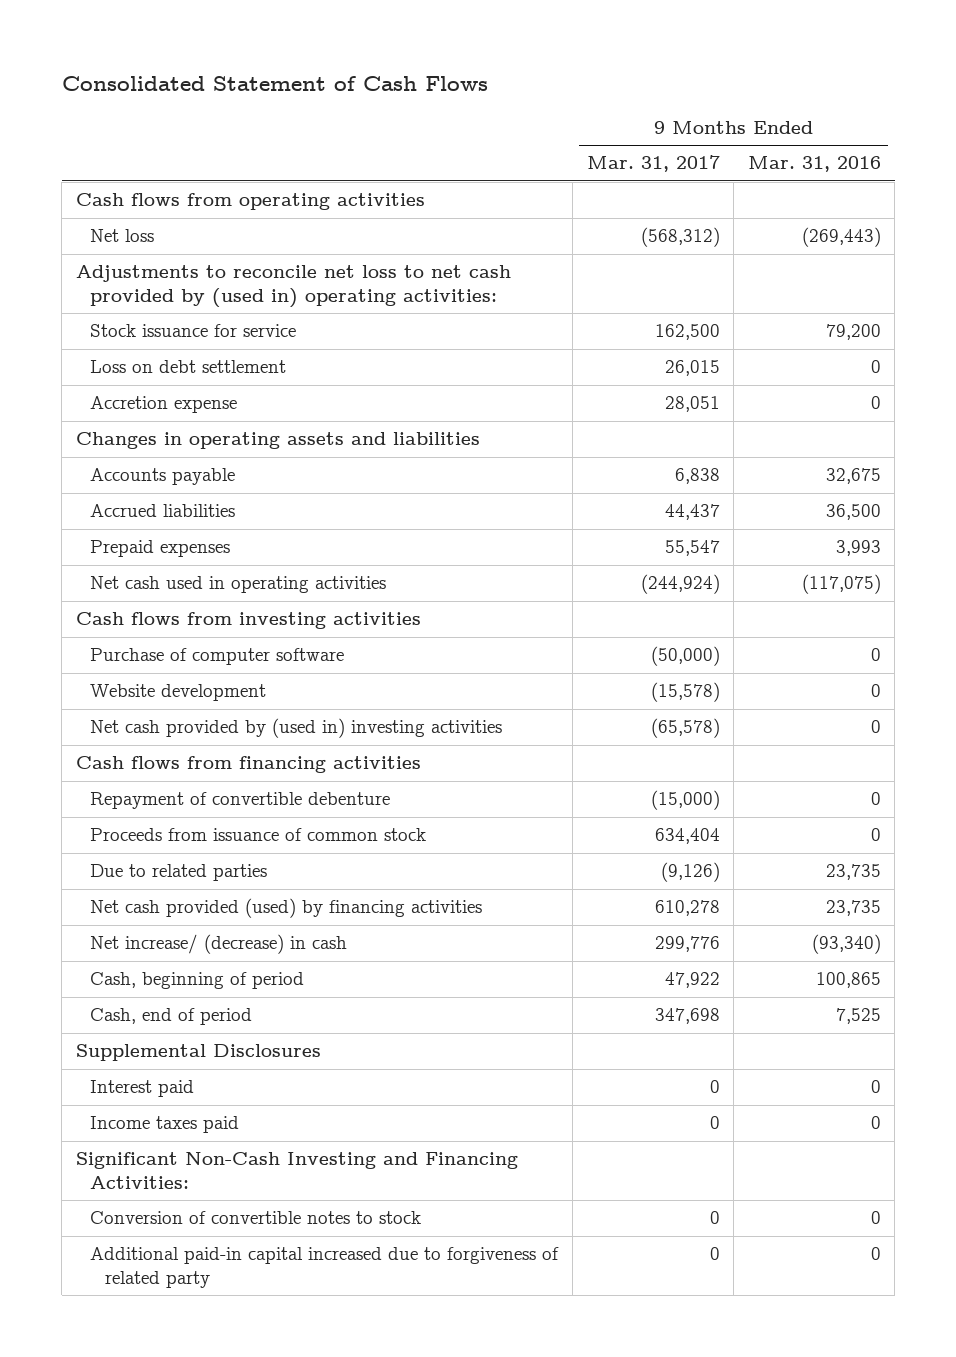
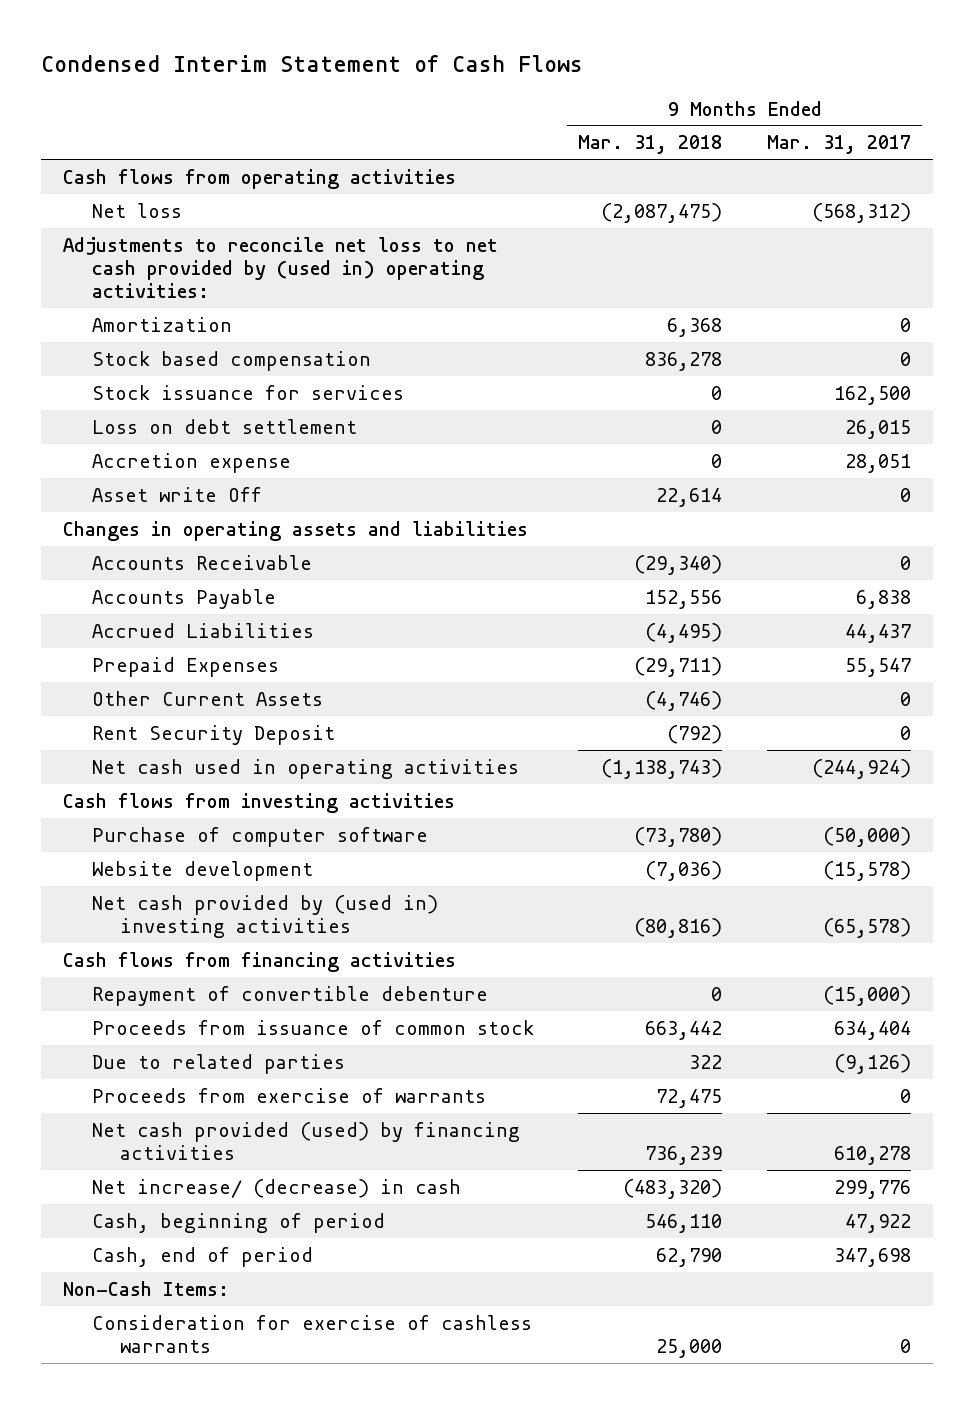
[61,75,488,91] Consolidated Statement of Cash Flows -> [40,54,583,72] Condensed Interim Statement of Cash Flows
[747,156,881,173] Mar. 31, 2016 -> none
none -> [578,135,723,155] Mar. 31, 2018
none -> [91,316,232,332] Amortization
none -> [91,350,371,371] Stock based compensation
[90,324,297,338] Stock issuance for service -> [91,384,404,400] Stock issuance for services
none -> [91,486,262,502] Asset write Off
none -> [91,554,312,570] Accounts Receivable
[90,468,236,486] Accounts payable -> [91,588,276,609] Accounts Payable
[90,504,236,518] Accrued liabilities -> [91,622,314,638] Accrued Liabilities
[90,540,231,558] Prepaid expenses -> [91,656,279,677] Prepaid Expenses
none -> [91,690,323,706] Other Current Assets
none -> [91,724,335,745] Rent Security Deposit
none -> [91,1087,486,1103] Proceeds from exercise of warrants
[75,1044,321,1062] Supplemental Disclosures -> none
[90,1080,195,1098] Interest paid -> none
[90,1116,240,1134] Income taxes paid -> none
[75,1152,518,1189] Significant Non-Cash Investing and Financing Activities: -> none
[90,1211,422,1225] Conversion of convertible notes to stock -> none
[90,1247,560,1288] Additional paid-in capital increased due to forgiveness of related party -> none
none -> [62,1280,229,1296] Non-Cash Items:
none -> [91,1314,532,1353] Consideration for exercise of cashless warrants

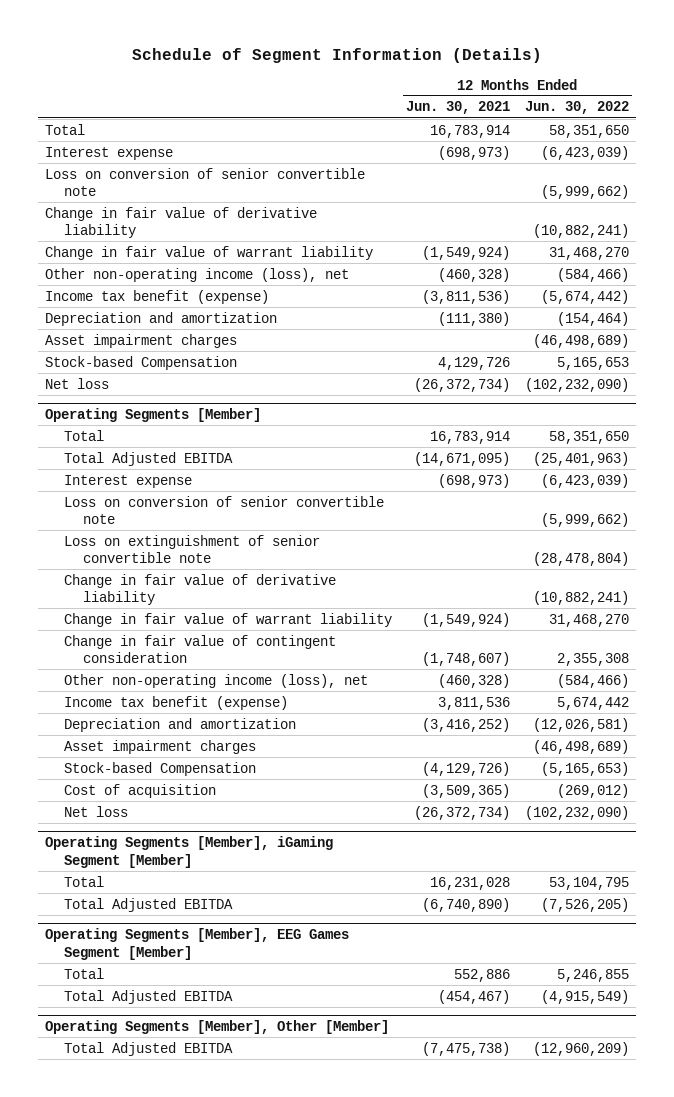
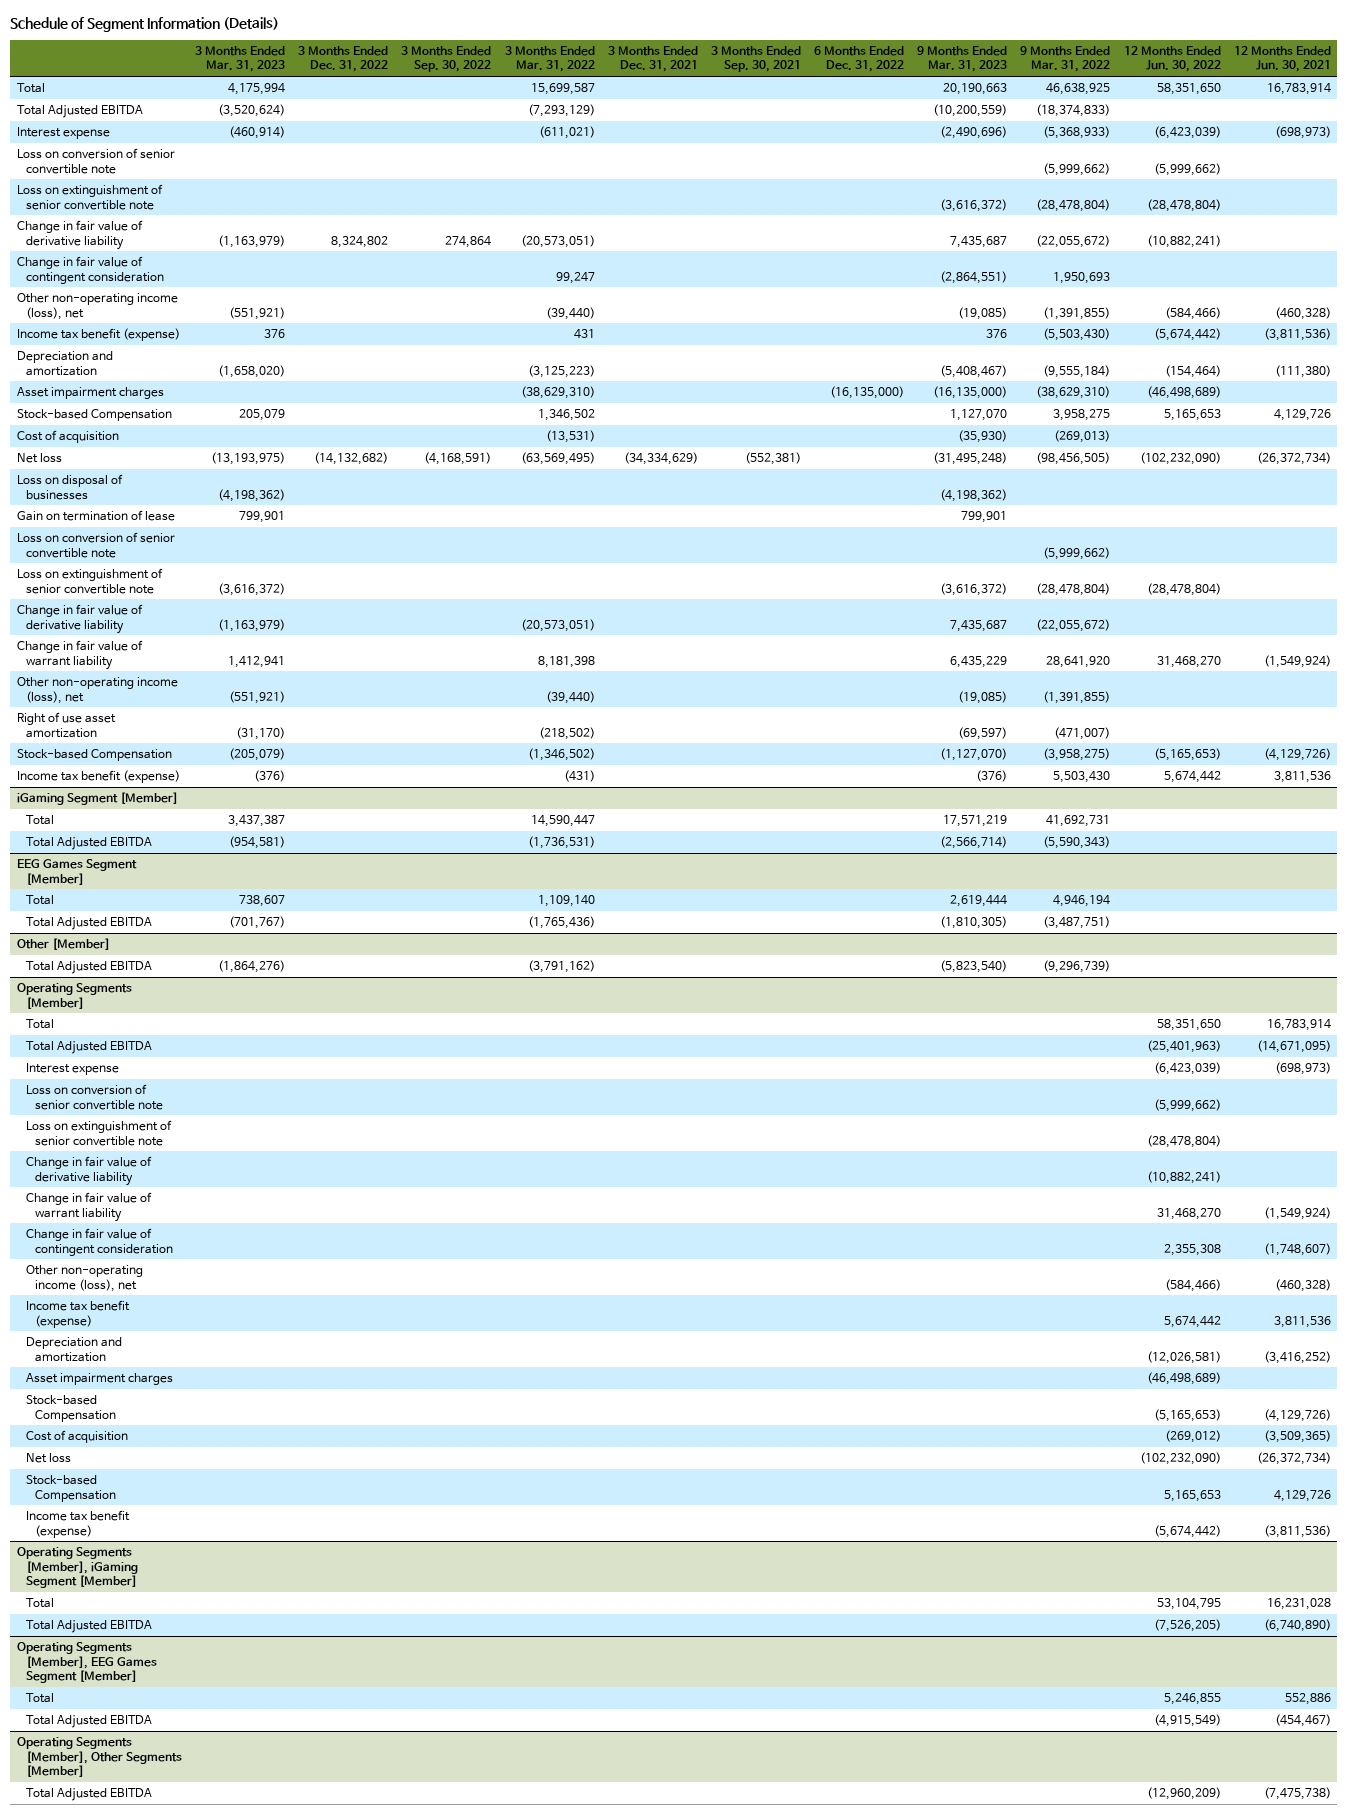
none -> [195,46,286,73] 3 Months Ended Mar. 31, 2023
none -> [298,46,389,73] 3 Months Ended Dec. 31, 2022
none -> [401,46,492,73] 3 Months Ended Sep. 30, 2022
none -> [504,46,595,73] 3 Months Ended Mar. 31, 2022
none -> [607,46,698,73] 3 Months Ended Dec. 31, 2021
none -> [710,46,801,73] 3 Months Ended Sep. 30, 2021
none -> [814,46,905,73] 6 Months Ended Dec. 31, 2022
none -> [917,46,1008,73] 9 Months Ended Mar. 31, 2023
none -> [1020,46,1111,73] 9 Months Ended Mar. 31, 2022
none -> [16,105,143,119] Total Adjusted EBITDA
none -> [16,184,163,210] Loss on extinguishment of senior convertible note
none -> [16,256,164,284] Change in fair value of contingent consideration
none -> [16,430,119,444] Cost of acquisition
none -> [16,474,123,500] Loss on disposal of businesses
none -> [16,510,175,522] Gain on termination of lease
none -> [16,532,175,558] Loss on conversion of senior convertible note
none -> [16,568,163,594] Loss on extinguishment of senior convertible note
none -> [16,604,143,634] Change in fair value of derivative liability
[45,245,374,260] Change in fair value of warrant liability -> [16,640,143,670] Change in fair value of warrant liability
none -> [16,677,178,704] Other non-operating income (loss), net
none -> [16,712,116,738] Right of use asset amortization
none -> [16,749,172,762] Stock-based Compensation
none -> [16,770,180,784] Income tax benefit (expense)
none -> [16,792,178,806] iGaming Segment [Member]
none -> [25,815,54,826] Total
none -> [25,837,152,851] Total Adjusted EBITDA
none -> [16,859,137,885] EEG Games Segment [Member]
none -> [25,895,54,906] Total
none -> [25,917,152,931] Total Adjusted EBITDA
none -> [16,938,110,951] Other [Member]
none -> [25,961,152,975] Total Adjusted EBITDA
none -> [25,1475,117,1502] Stock-based Compensation
none -> [25,1510,130,1538] Income tax benefit (expense)
[45,1020,390,1035] Operating Segments [Member], Other [Member] -> [16,1737,182,1777] Operating Segments [Member], Other Segments [Member]

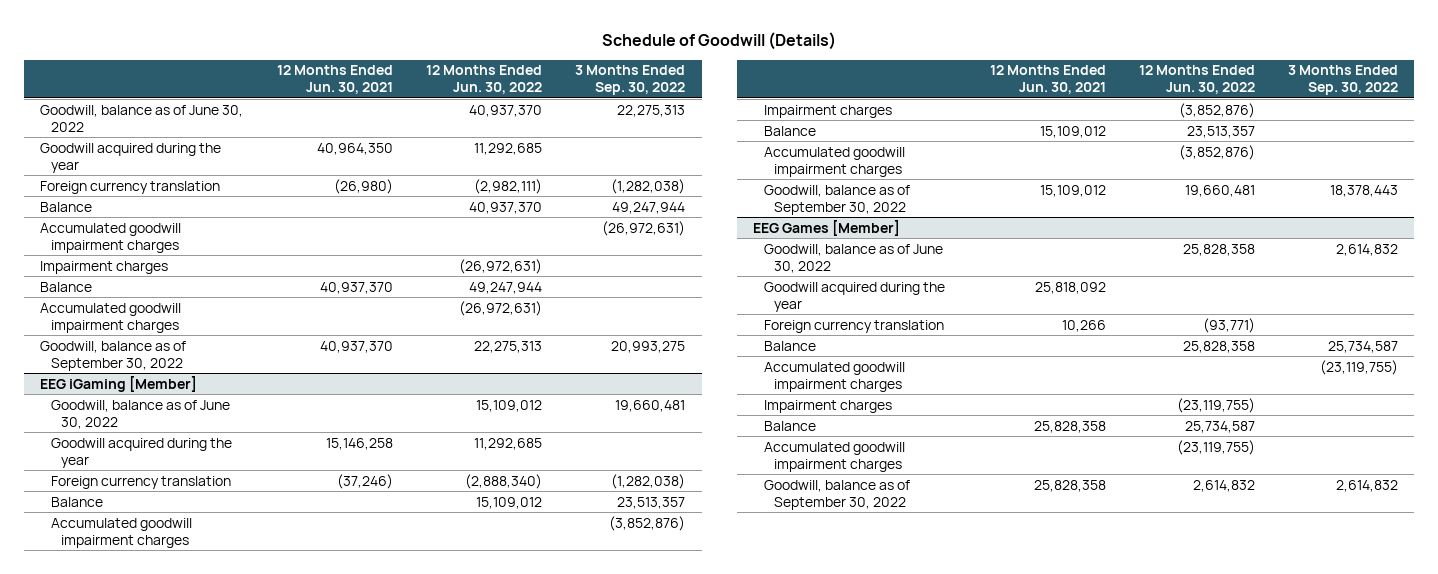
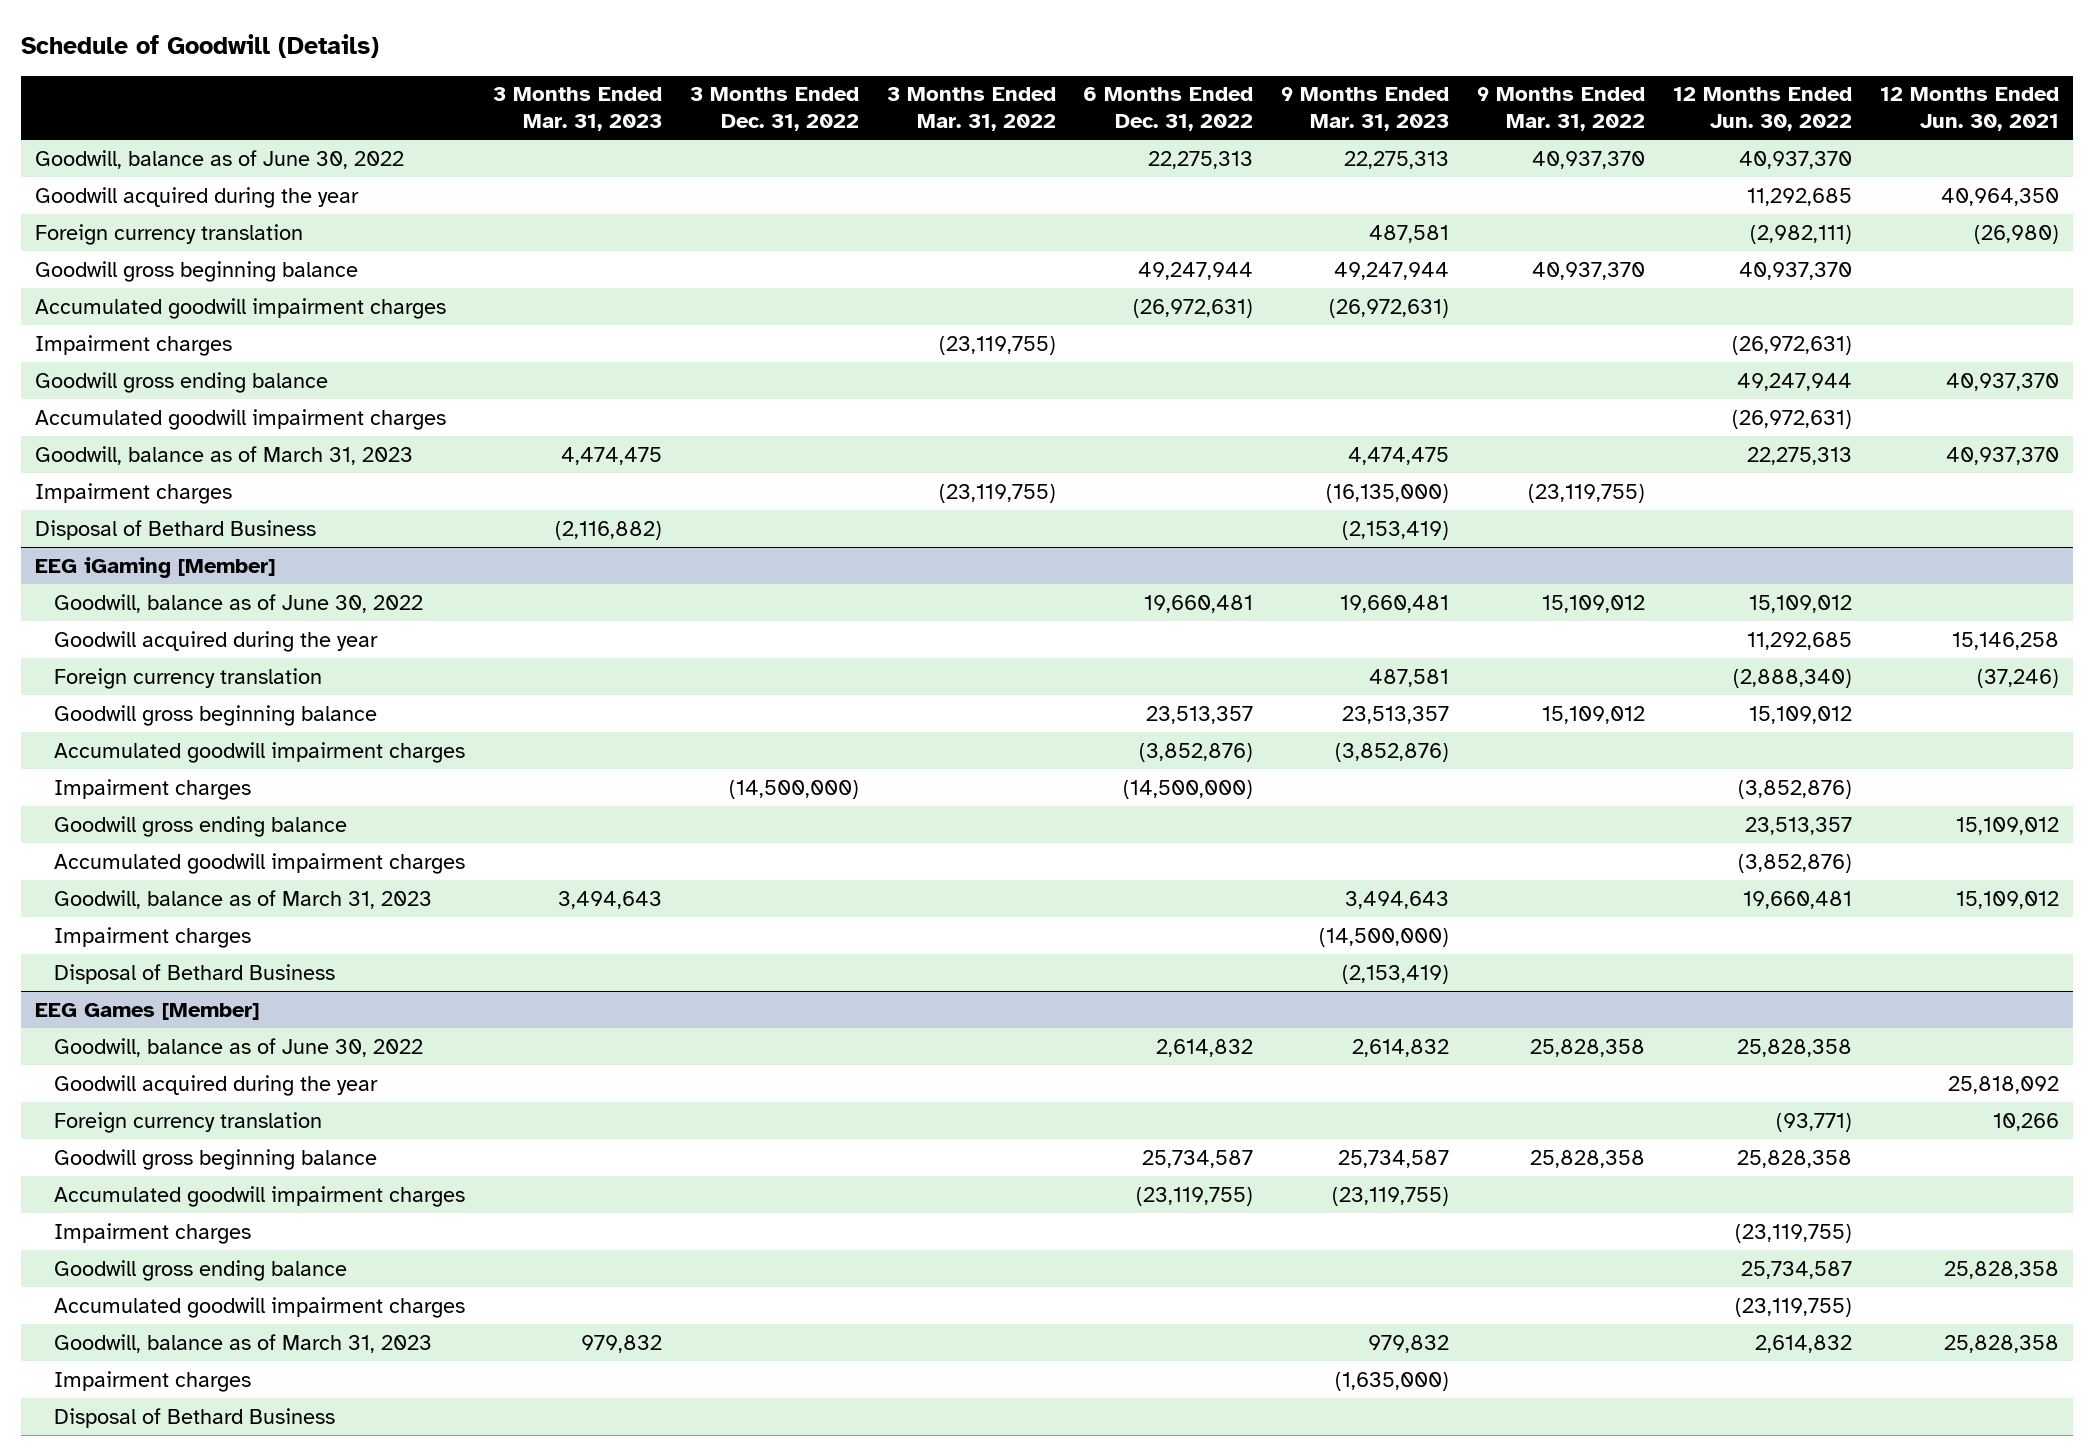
[575,65,686,96] 3 Months Ended Sep. 30, 2022 -> none
none -> [492,87,662,132] 3 Months Ended Mar. 31, 2023
none -> [689,87,859,132] 3 Months Ended Dec. 31, 2022
none -> [886,87,1056,132] 3 Months Ended Mar. 31, 2022
none -> [1083,87,1254,132] 6 Months Ended Dec. 31, 2022
none -> [1281,87,1450,132] 9 Months Ended Mar. 31, 2023
none -> [1477,87,1646,132] 9 Months Ended Mar. 31, 2022
[40,201,93,212] Balance -> [34,260,358,282] Goodwill gross beginning balance
[40,281,93,292] Balance -> [34,371,328,393] Goodwill gross ending balance
[40,340,187,371] Goodwill, balance as of September 30, 2022 -> [34,445,413,465] Goodwill, balance as of March 31, 2023
none -> [34,482,232,504] Impairment charges
none -> [34,519,316,540] Disposal of Bethard Business
[50,496,103,507] Balance -> [53,704,377,726] Goodwill gross beginning balance
[763,125,816,136] Balance -> [53,815,347,837] Goodwill gross ending balance
[763,184,910,215] Goodwill, balance as of September 30, 2022 -> [53,889,432,909] Goodwill, balance as of March 31, 2023
none -> [53,926,251,948] Impairment charges
none -> [53,963,335,984] Disposal of Bethard Business
[763,340,816,351] Balance -> [53,1148,377,1170] Goodwill gross beginning balance
[763,420,816,431] Balance -> [53,1259,347,1281] Goodwill gross ending balance
[763,479,910,510] Goodwill, balance as of September 30, 2022 -> [53,1333,432,1353] Goodwill, balance as of March 31, 2023
none -> [53,1370,251,1392] Impairment charges
none -> [53,1407,335,1428] Disposal of Bethard Business

